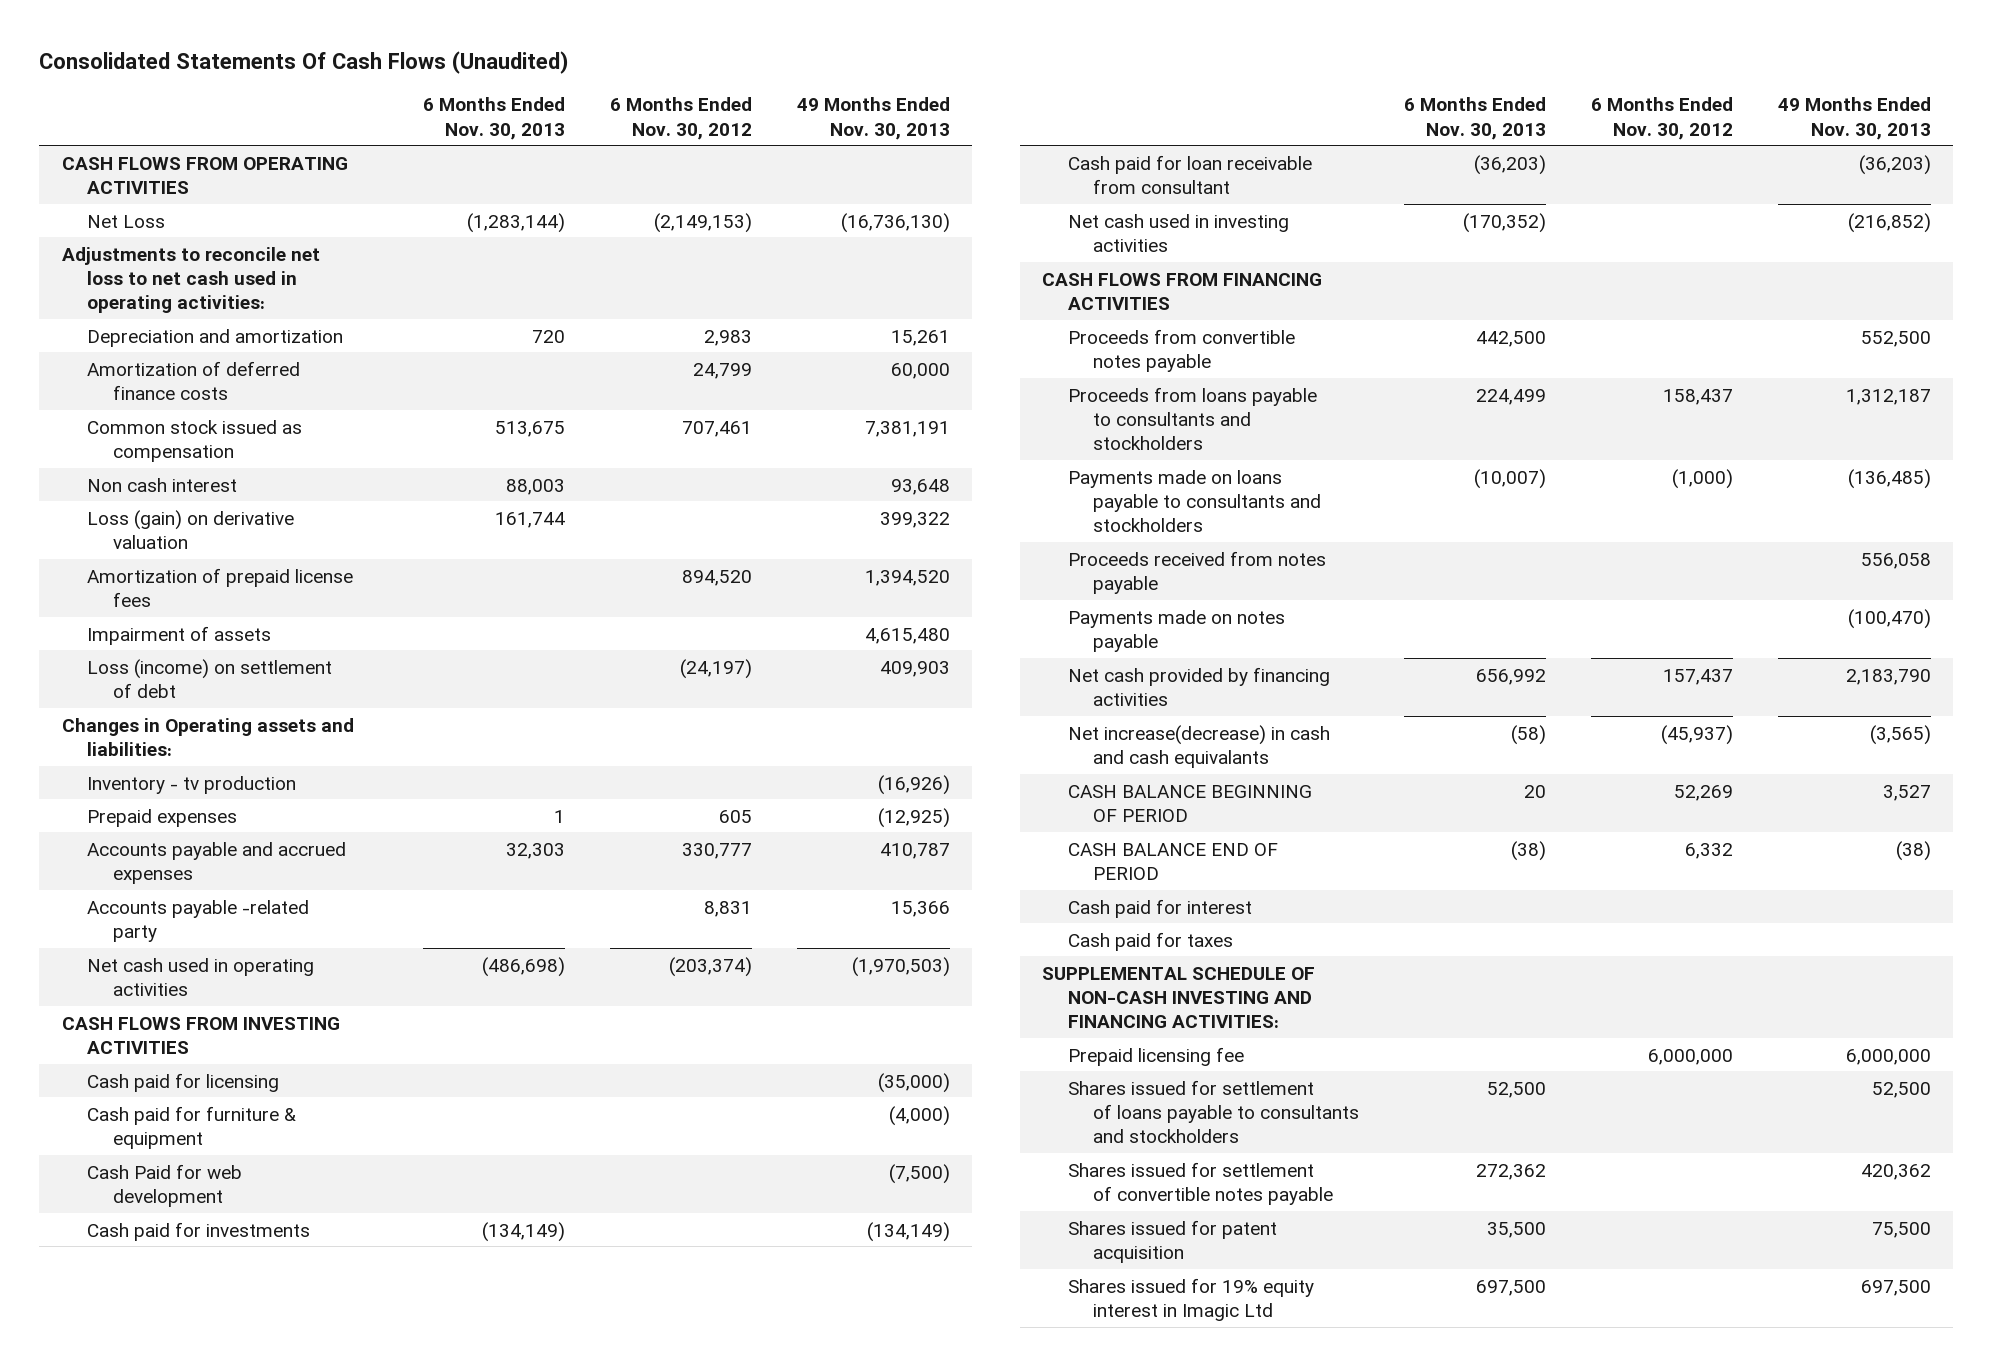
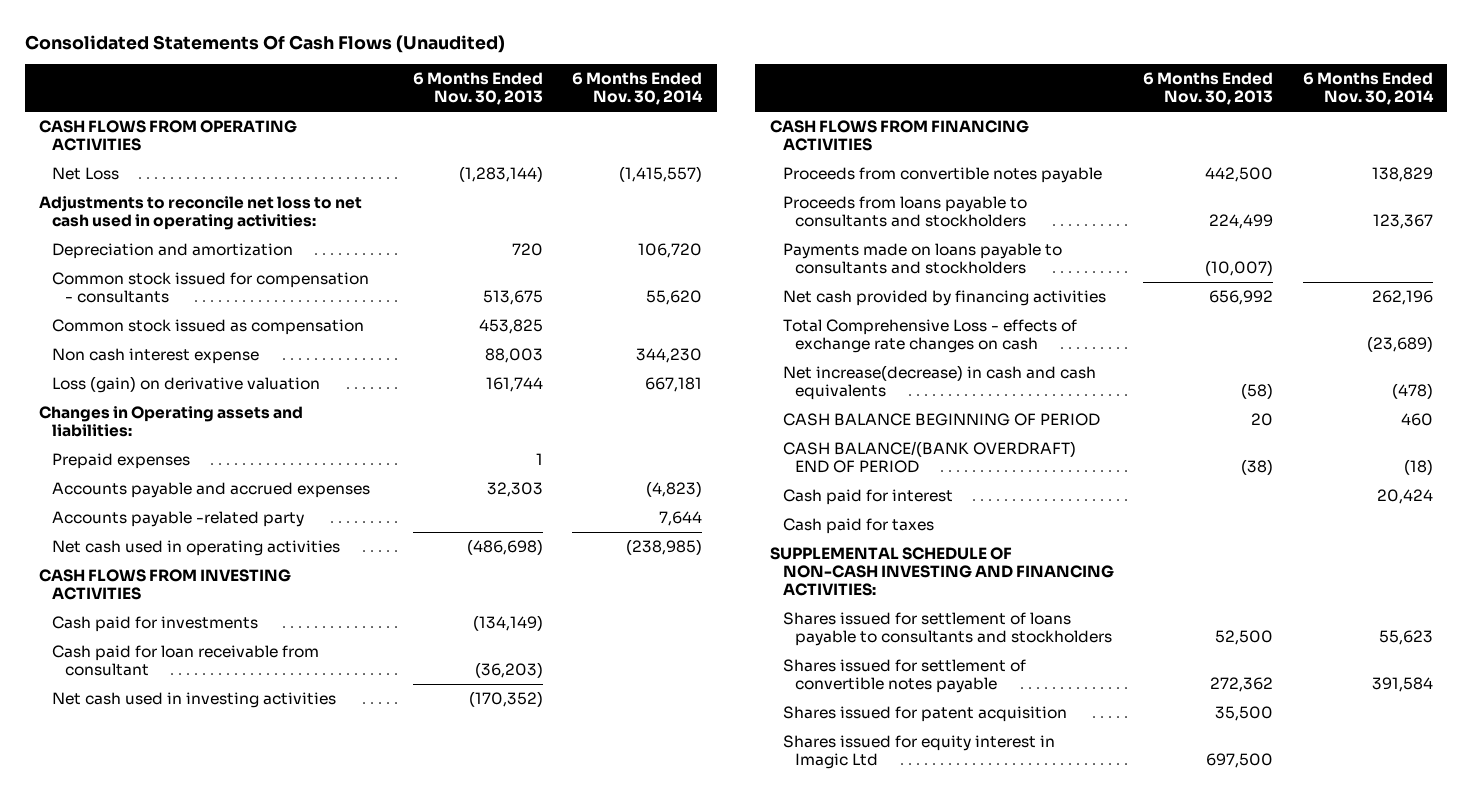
[610,97,753,140] 6 Months Ended Nov. 30, 2012 -> none
[796,97,950,140] 49 Months Ended Nov. 30, 2013 -> none
none -> [572,72,704,106] 6 Months Ended Nov. 30, 2014
[87,360,301,400] Amortization of deferred finance costs -> none
none -> [51,272,369,304] Common stock issued for compensation - consultants
[495,420,566,437] 513,675 -> [478,319,543,335] 453,825
[87,477,238,492] Non cash interest -> [51,348,259,365] Non cash interest expense
[87,567,354,607] Amortization of prepaid license fees -> none
[87,625,272,645] Impairment of assets -> none
[87,658,333,698] Loss (income) on settlement of debt -> none
[87,775,297,794] Inventory - tv production -> none
[87,1072,280,1092] Cash paid for licensing -> none
[87,1105,297,1149] Cash paid for furniture & equipment -> none
[87,1163,243,1207] Cash Paid for web development -> none
[1067,550,1326,594] Proceeds received from notes payable -> none
[1067,609,1285,652] Payments made on notes payable -> none
none -> [782,319,1077,354] Total Comprehensive Loss - effects of exchange rate changes on cash
[1067,724,1330,768] Net increase(decrease) in cash and cash equivalants -> [782,365,1096,401] Net increase(decrease) in cash and cash equivalents
[1067,842,1278,880] CASH BALANCE END OF PERIOD -> [782,441,1076,474] CASH BALANCE/(BANK OVERDRAFT) END OF PERIOD
[1067,1046,1244,1066] Prepaid licensing fee -> none
[1067,1277,1314,1321] Shares issued for 19% equity interest in Imagic Ltd -> [782,735,1055,770] Shares issued for equity interest in Imagic Ltd

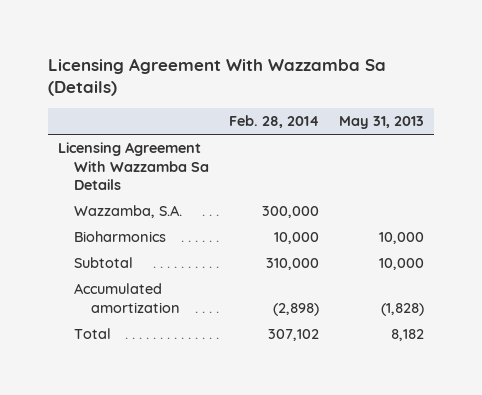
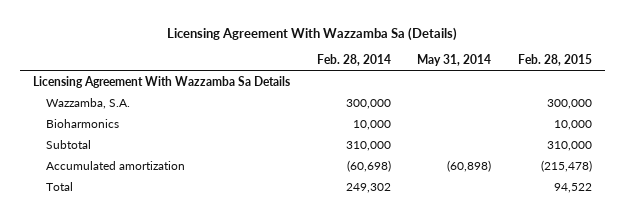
[339,116,425,130] May 31, 2013 -> none
none -> [417,53,492,66] May 31, 2014
none -> [517,53,592,66] Feb. 28, 2015
[273,302,320,316] (2,898) -> [346,159,391,172] (60,698)
[268,329,320,342] 307,102 -> [345,182,391,193] 249,302

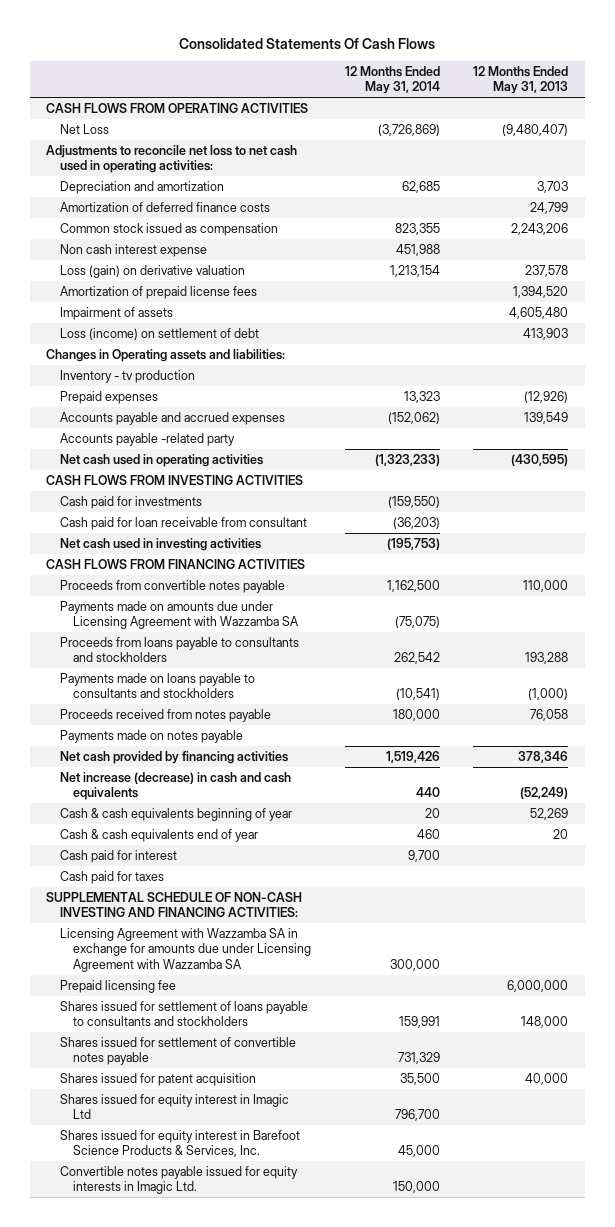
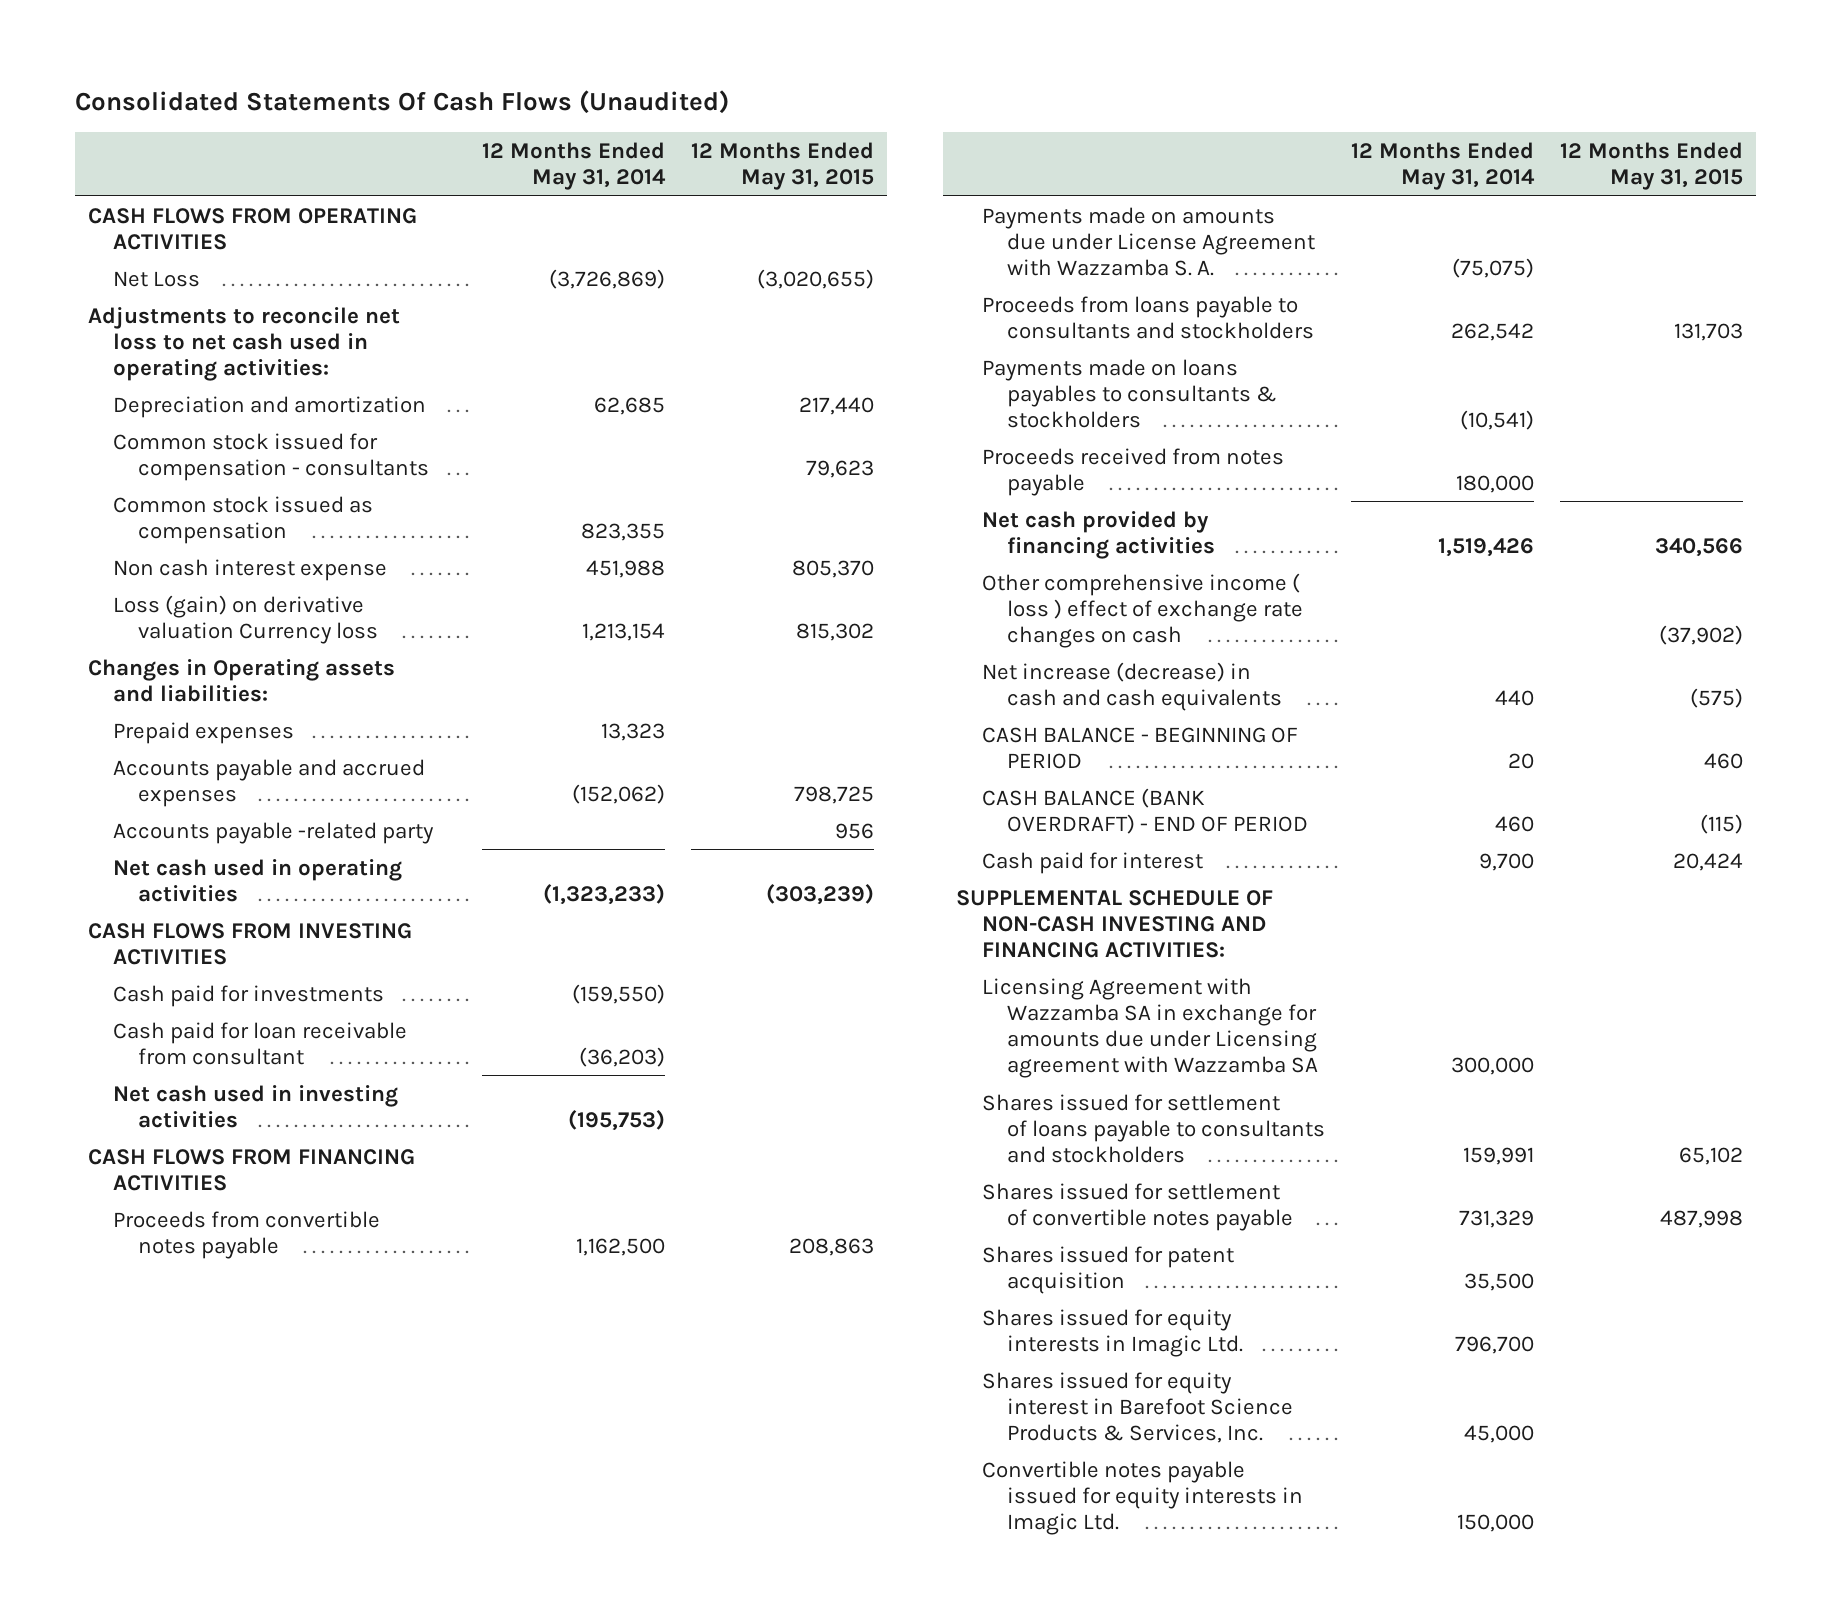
[179,37,436,49] Consolidated Statements Of Cash Flows -> [75,89,730,114] Consolidated Statements Of Cash Flows (Unaudited)
[473,65,569,95] 12 Months Ended May 31, 2013 -> none
none -> [691,141,875,191] 12 Months Ended May 31, 2015
[59,201,270,212] Amortization of deferred finance costs -> none
none -> [113,432,430,481] Common stock issued for compensation - consultants
[59,285,257,299] Amortization of prepaid license fees -> none
[59,306,173,320] Impairment of assets -> none
[59,327,259,340] Loss (income) on settlement of debt -> none
[59,264,245,278] Loss (gain) on derivative valuation -> [113,594,379,644] Loss (gain) on derivative valuation Currency loss
[59,369,195,383] Inventory - tv production -> none
[59,600,299,630] Payments made on amounts due under Licensing Agreement with Wazzamba SA -> [981,206,1315,277] Payments made on amounts due under License Agreement with Wazzamba S. A.
[59,672,255,699] Payments made on loans payable to consultants and stockholders -> [981,358,1277,429] Payments made on loans payables to consultants & stockholders
[59,729,243,743] Payments made on notes payable -> none
none -> [981,572,1303,649] Other comprehensive income ( loss ) effect of exchange rate changes on cash
[59,807,292,821] Cash & cash equivalents beginning of year -> [981,726,1298,769] CASH BALANCE - BEGINNING OF PERIOD
[59,828,258,842] Cash & cash equivalents end of year -> [981,787,1308,834] CASH BALANCE (BANK OVERDRAFT) - END OF PERIOD
[59,870,164,884] Cash paid for taxes -> none
[59,979,176,993] Prepaid licensing fee -> none
[59,927,311,972] Licensing Agreement with Wazzamba SA in exchange for amounts due under Licensing Agreement with Wazzamba SA -> [981,977,1318,1079] Licensing Agreement with Wazzamba SA in exchange for amounts due under Licensing agreement with Wazzamba SA
[59,1093,289,1120] Shares issued for equity interest in Imagic Ltd -> [981,1308,1243,1357] Shares issued for equity interests in Imagic Ltd.

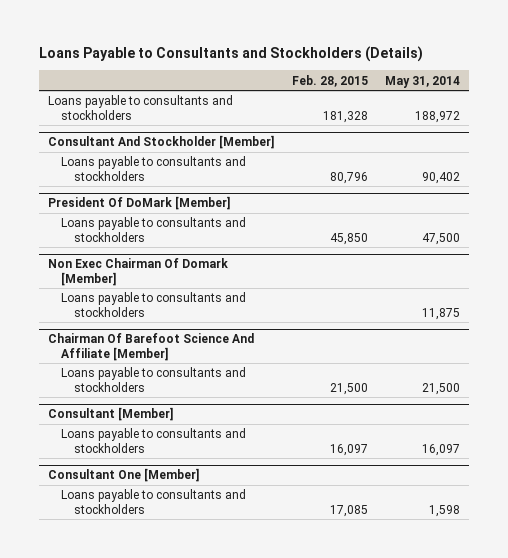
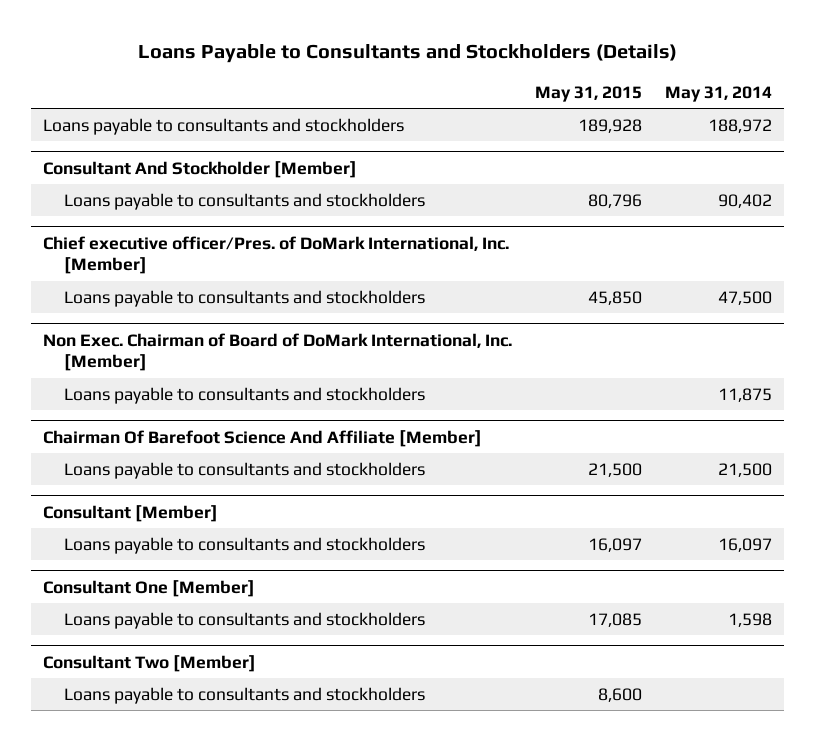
[291,74,368,87] Feb. 28, 2015 -> none
none -> [535,85,643,102] May 31, 2015
[48,196,231,211] President Of DoMark [Member] -> none
none -> [42,235,509,275] Chief executive officer/Pres. of DoMark International, Inc. [Member]
[48,258,229,286] Non Exec Chairman Of Domark [Member] -> [42,332,512,372] Non Exec. Chairman of Board of DoMark International, Inc. [Member]
none -> [42,654,256,672] Consultant Two [Member]
none -> [64,686,426,704] Loans payable to consultants and stockholders

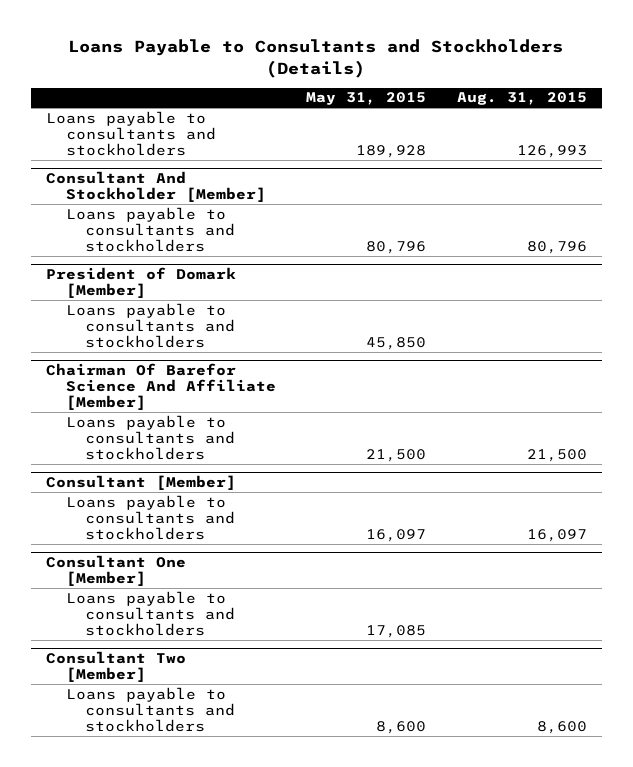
[665,85,773,102] May 31, 2014 -> none
none -> [456,92,587,106] Aug. 31, 2015
[42,235,509,275] Chief executive officer/Pres. of DoMark International, Inc. [Member] -> [45,266,236,298] President of Domark [Member]
[42,332,512,372] Non Exec. Chairman of Board of DoMark International, Inc. [Member] -> none
[64,386,426,404] Loans payable to consultants and stockholders -> none
[42,429,482,447] Chairman Of Barefoot Science And Affiliate [Member] -> [45,362,276,410] Chairman Of Barefor Science And Affiliate [Member]

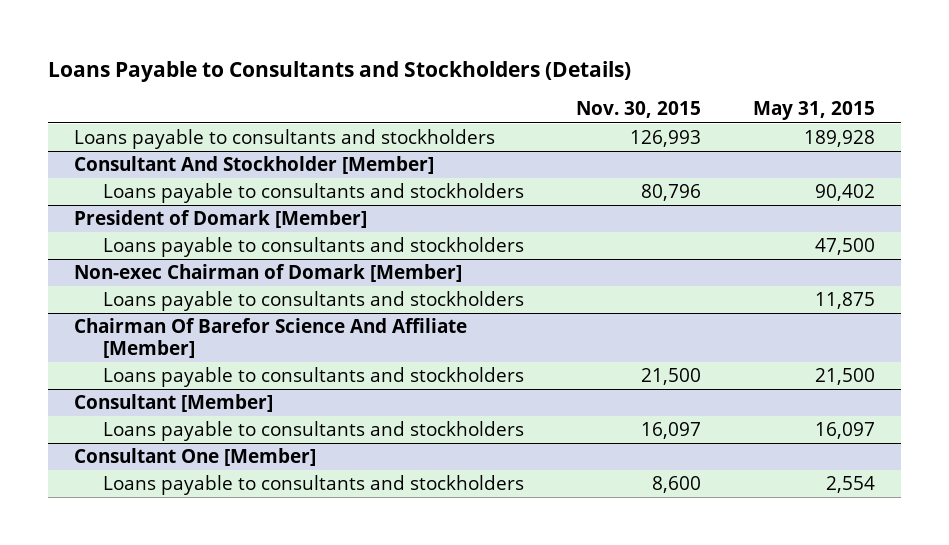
[456,92,587,106] Aug. 31, 2015 -> none
none -> [575,101,701,119] Nov. 30, 2015
[366,240,427,254] 80,796 -> [814,184,875,202] 90,402
[366,336,427,350] 45,850 -> [814,238,875,256] 47,500
none -> [74,264,463,283] Non-exec Chairman of Domark [Member]
none -> [102,291,524,312] Loans payable to consultants and stockholders
[45,650,186,682] Consultant Two [Member] -> none
[65,686,236,732] Loans payable to consultants and stockholders -> none
[366,624,427,638] 17,085 -> [825,476,875,494] 2,554

